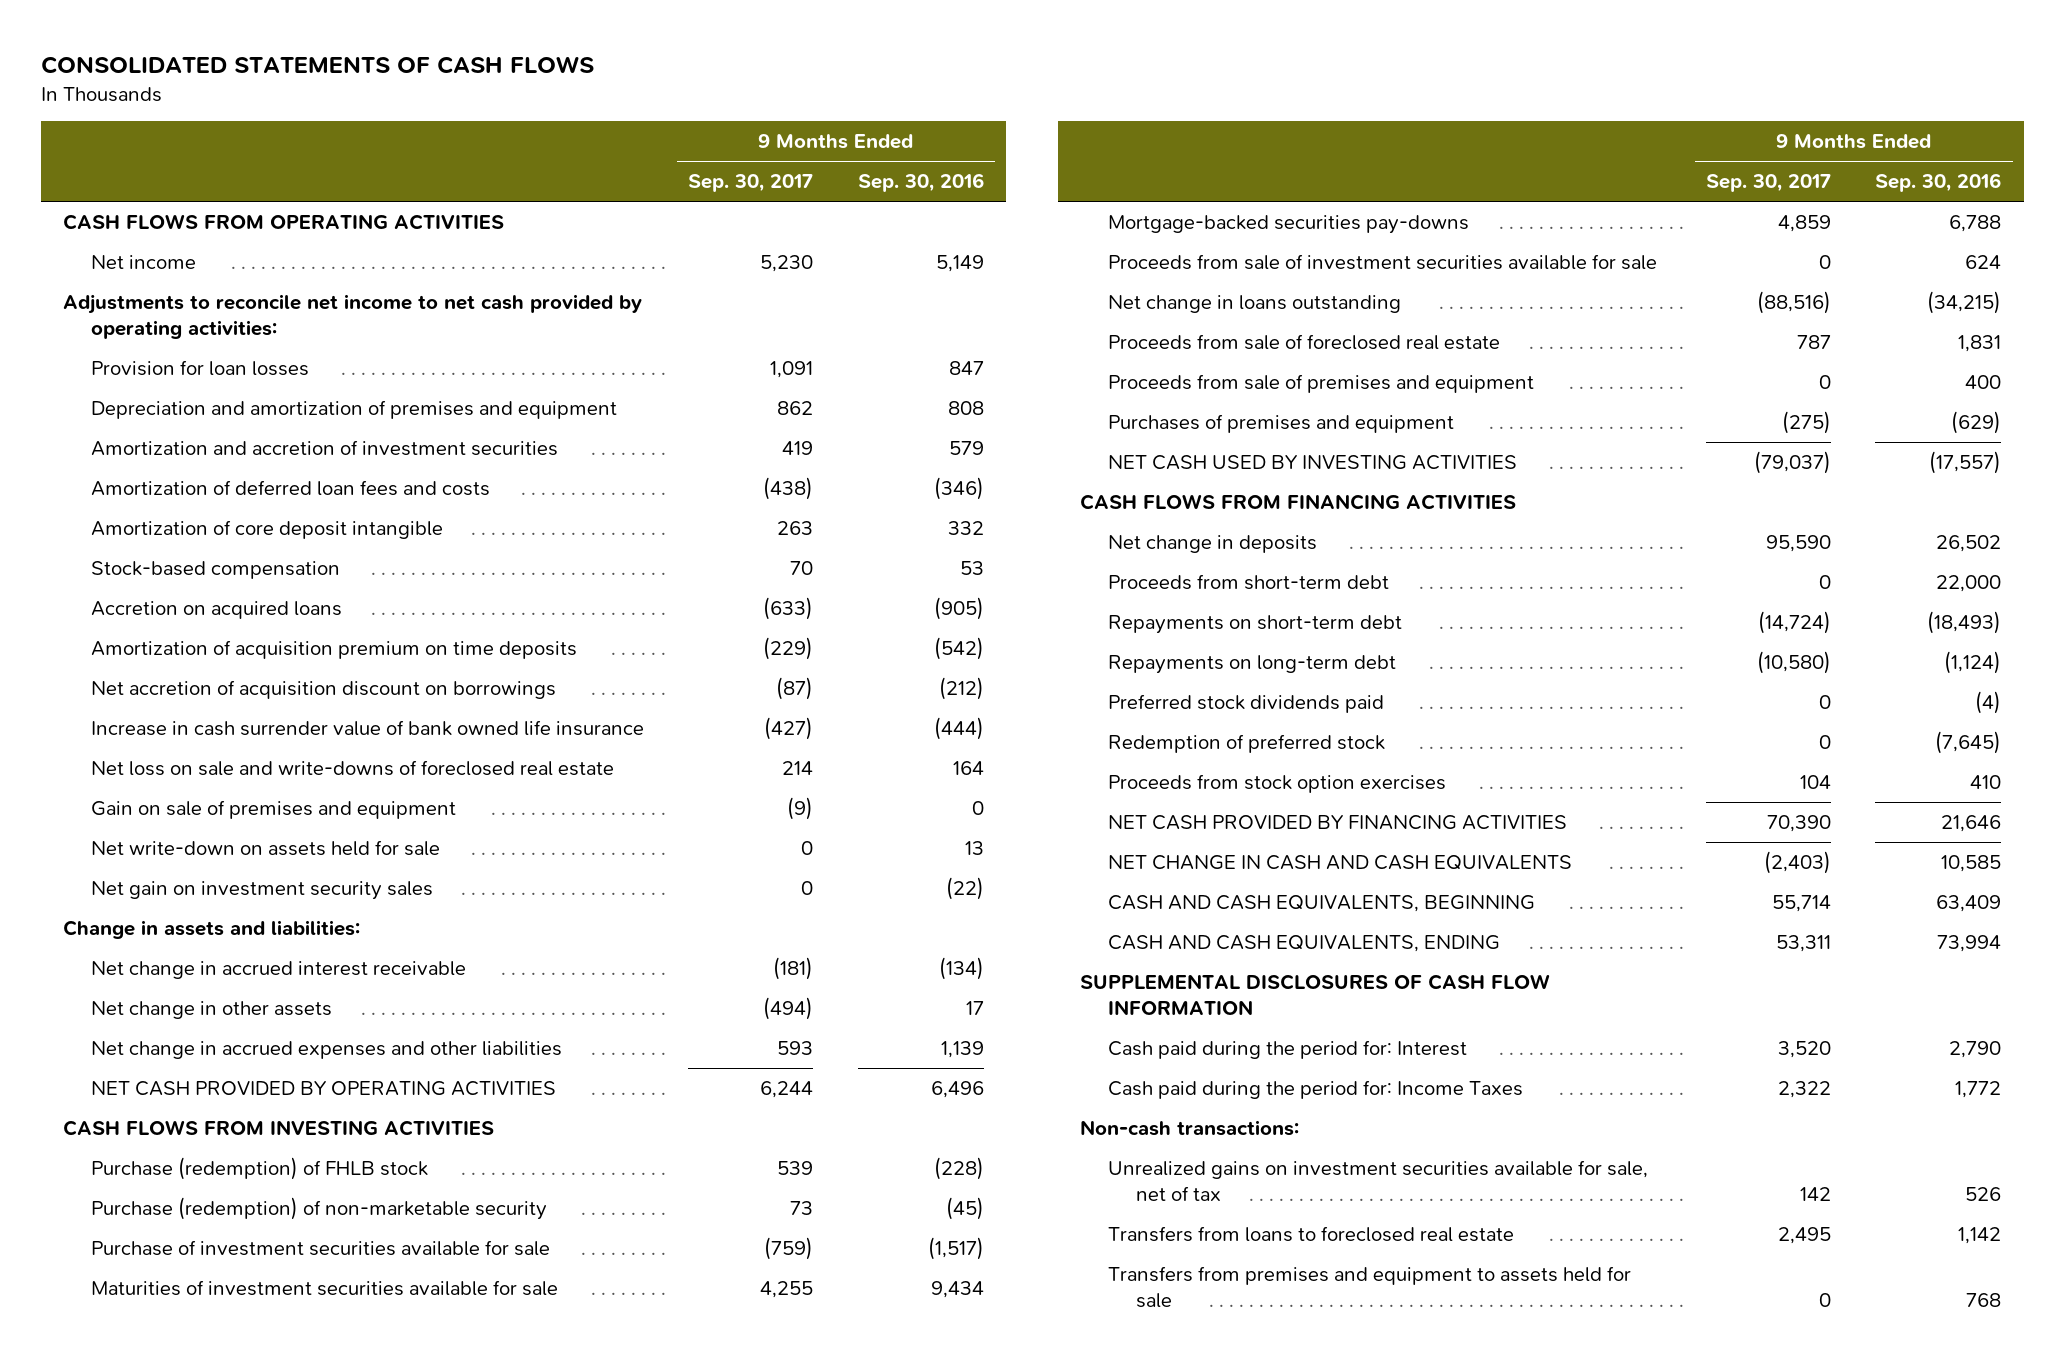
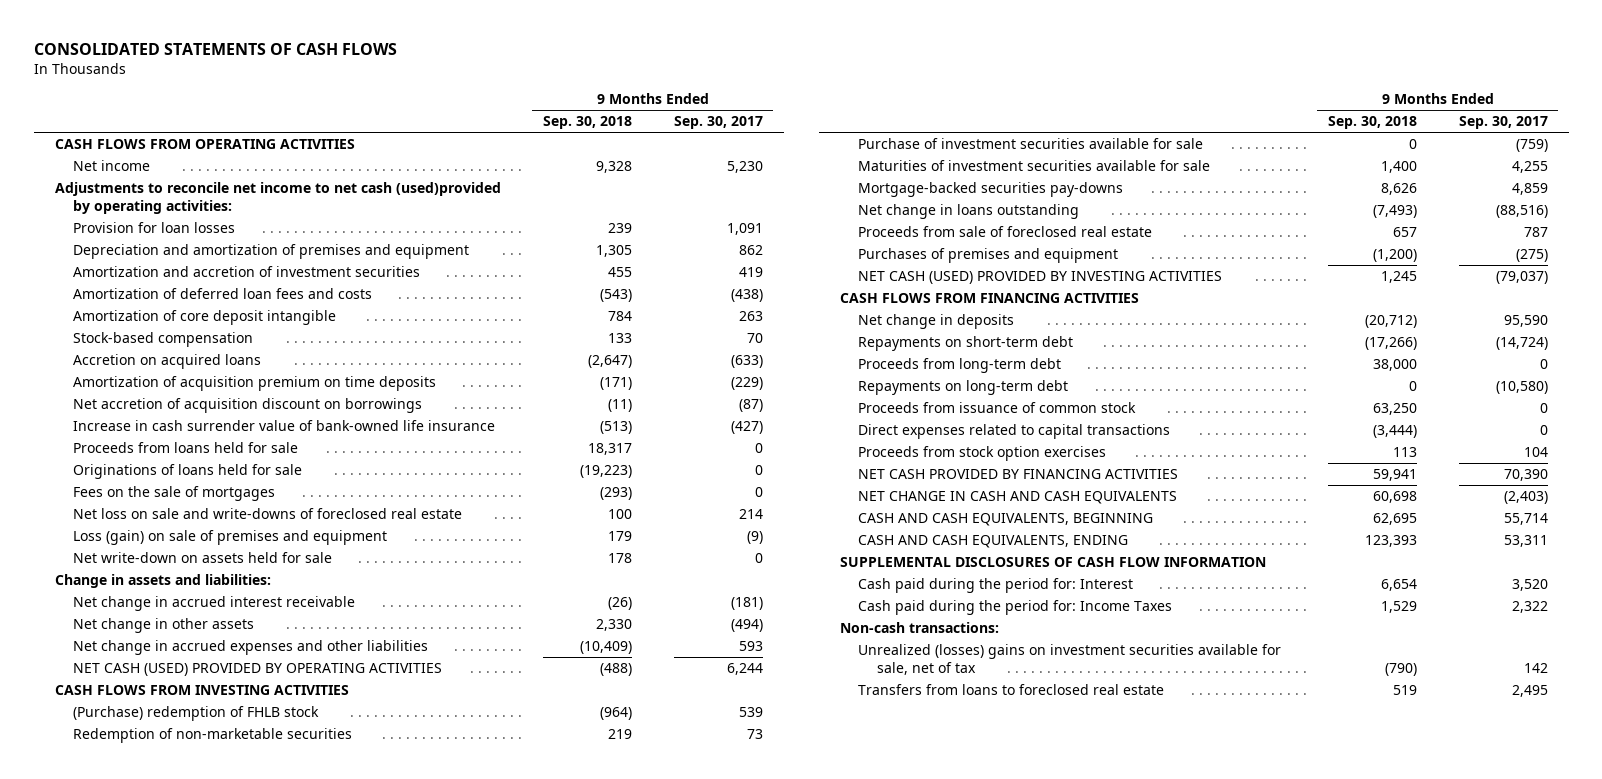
[857,173,984,193] Sep. 30, 2016 -> none
none -> [542,116,632,130] Sep. 30, 2018
[62,294,642,340] Adjustments to reconcile net income to net cash provided by operating activities: -> [54,182,501,214] Adjustments to reconcile net income to net cash (used)provided by operating activities:
[90,720,644,737] Increase in cash surrender value of bank owned life insurance -> [73,420,496,432] Increase in cash surrender value of bank-owned life insurance
none -> [73,442,299,454] Proceeds from loans held for sale
none -> [73,464,303,480] Originations of loans held for sale
none -> [73,486,276,502] Fees on the sale of mortgages
[90,800,456,820] Gain on sale of premises and equipment -> [73,530,388,546] Loss (gain) on sale of premises and equipment
[90,881,433,901] Net gain on investment security sales -> none
[90,1081,556,1097] NET CASH PROVIDED BY OPERATING ACTIVITIES -> [73,663,443,677] NET CASH (USED) PROVIDED BY OPERATING ACTIVITIES
[90,1157,428,1181] Purchase (redemption) of FHLB stock -> [73,706,320,722] (Purchase) redemption of FHLB stock
[90,1197,547,1221] Purchase (redemption) of non-marketable security -> [73,728,353,744] Redemption of non-marketable securities
[1108,254,1658,271] Proceeds from sale of investment securities available for sale -> none
[1108,374,1535,394] Proceeds from sale of premises and equipment -> none
[1108,455,1518,471] NET CASH USED BY INVESTING ACTIVITIES -> [858,271,1223,285] NET CASH (USED) PROVIDED BY INVESTING ACTIVITIES
[1108,574,1390,591] Proceeds from short-term debt -> none
none -> [858,358,1062,374] Proceeds from long-term debt
[1108,694,1385,714] Preferred stock dividends paid -> none
[1108,734,1386,754] Redemption of preferred stock -> none
none -> [858,402,1137,414] Proceeds from issuance of common stock
none -> [858,424,1171,440] Direct expenses related to capital transactions
[1108,1160,1649,1202] Unrealized gains on investment securities available for sale, net of tax -> [858,644,1282,675] Unrealized (losses) gains on investment securities available for sale, net of tax
[1108,1266,1632,1309] Transfers from premises and equipment to assets held for sale -> none

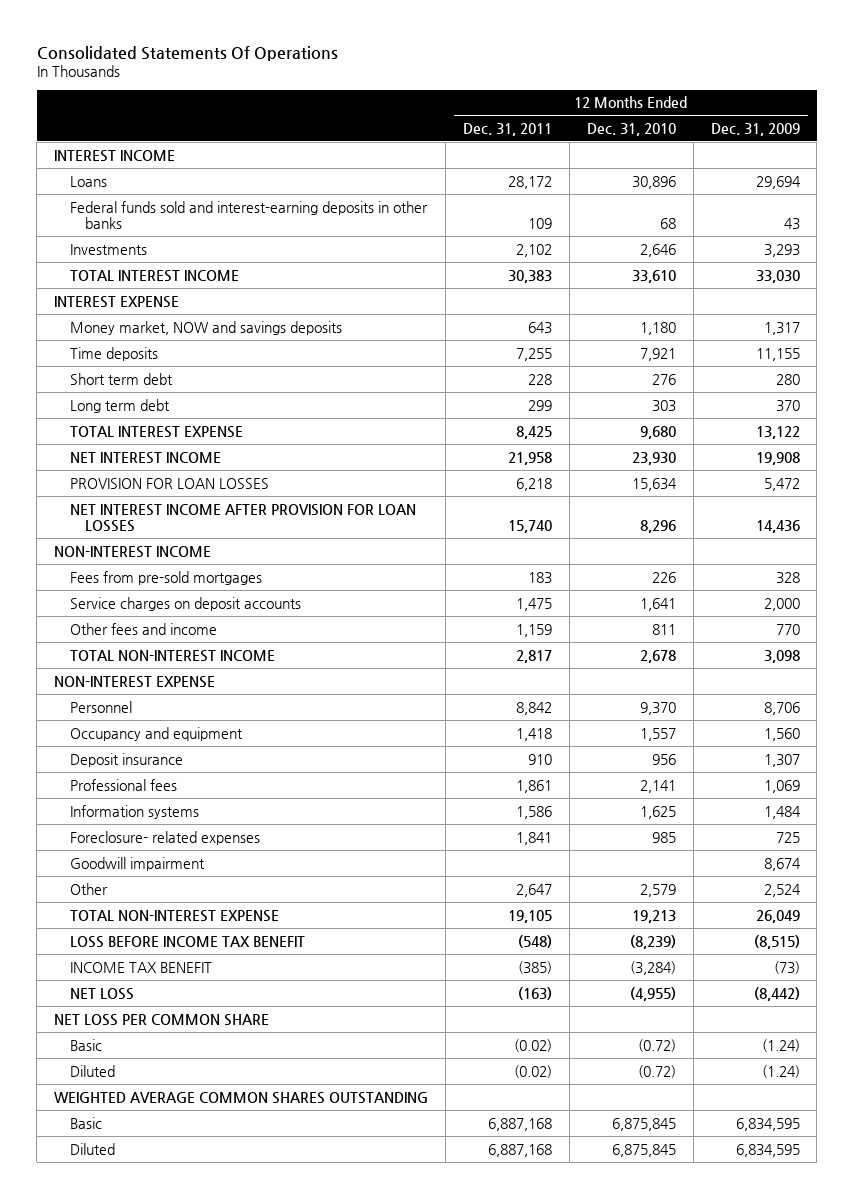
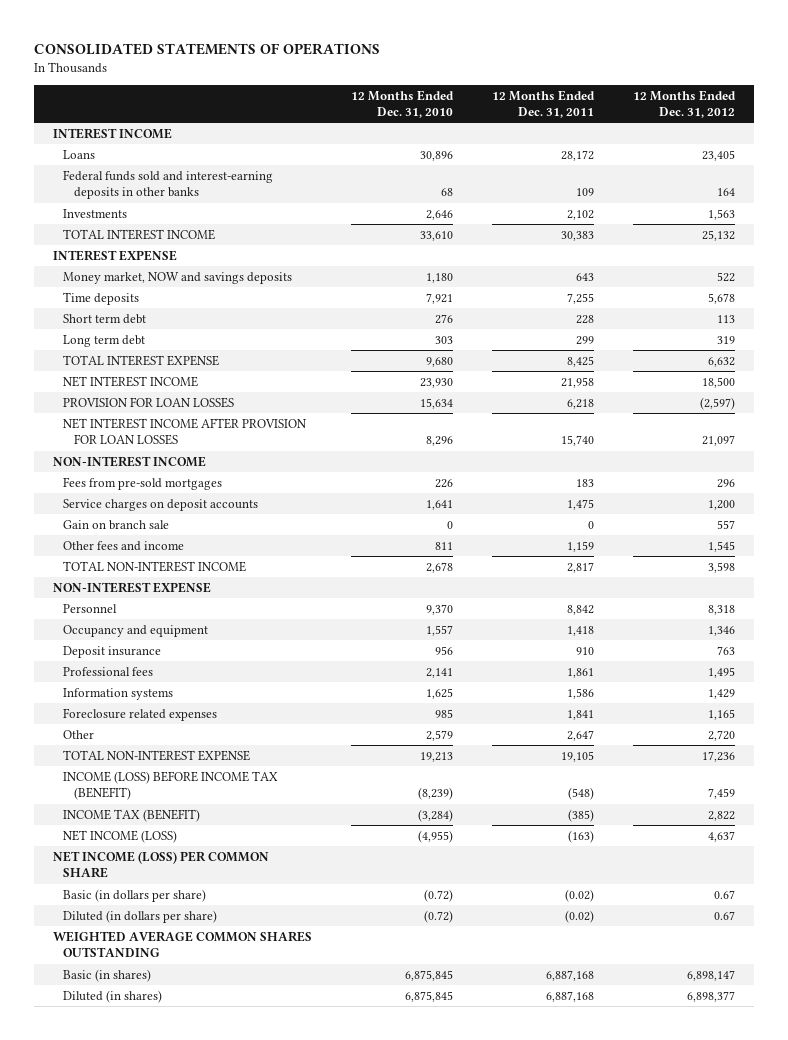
[36,45,338,61] Consolidated Statements Of Operations -> [33,42,380,55] CONSOLIDATED STATEMENTS OF OPERATIONS
[710,122,800,136] Dec. 31, 2009 -> none
none -> [632,89,736,118] 12 Months Ended Dec. 31, 2012
none -> [63,519,170,530] Gain on branch sale
[69,856,205,871] Goodwill impairment -> none
[69,830,260,845] Foreclosure- related expenses -> [63,707,218,721] Foreclosure related expenses
[69,935,305,948] LOSS BEFORE INCOME TAX BENEFIT -> [63,770,279,801] INCOME (LOSS) BEFORE INCOME TAX (BENEFIT)
[69,961,212,973] INCOME TAX BENEFIT -> [63,808,201,822] INCOME TAX (BENEFIT)
[69,987,134,1000] NET LOSS -> [63,829,178,843] NET INCOME (LOSS)
[54,1013,270,1026] NET LOSS PER COMMON SHARE -> [53,850,270,879] NET INCOME (LOSS) PER COMMON SHARE
[69,1038,102,1051] Basic -> [63,888,207,902] Basic (in dollars per share)
[69,1064,115,1077] Diluted -> [63,909,218,923] Diluted (in dollars per share)
[69,1116,102,1129] Basic -> [63,968,152,982] Basic (in shares)
[69,1142,115,1155] Diluted -> [63,989,163,1003] Diluted (in shares)

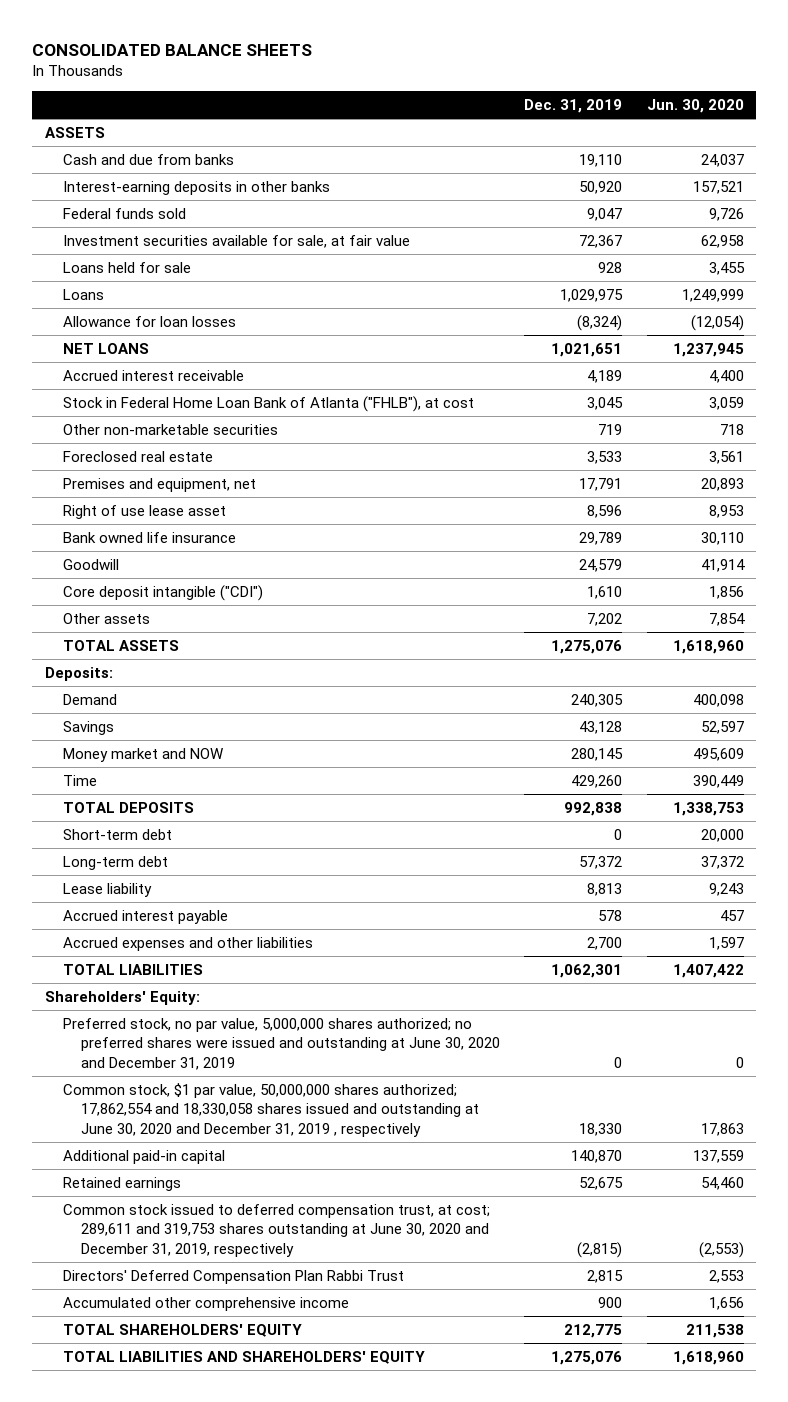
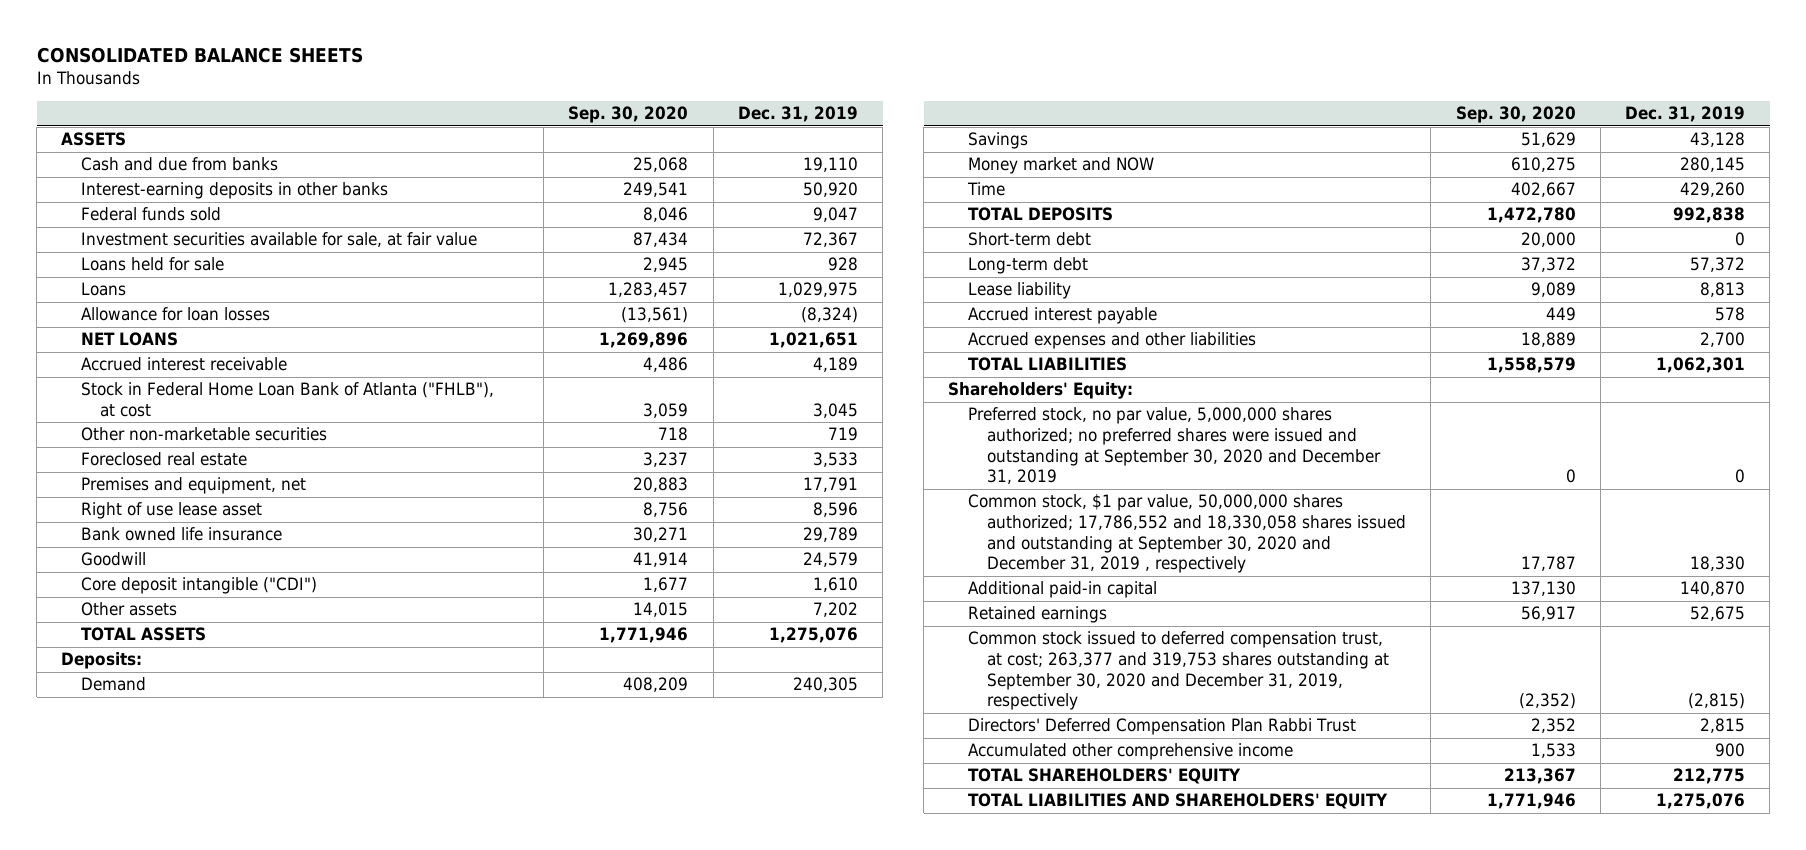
[646,98,744,113] Jun. 30, 2020 -> none
none -> [568,106,689,124] Sep. 30, 2020
[62,1017,500,1070] Preferred stock, no par value, 5,000,000 shares authorized; no preferred shares were issued and outstanding at June 30, 2020 and December 31, 2019 -> [967,407,1382,485] Preferred stock, no par value, 5,000,000 shares authorized; no preferred shares were issued and outstanding at September 30, 2020 and December 31, 2019
[62,1082,479,1137] Common stock, $1 par value, 50,000,000 shares authorized; 17,862,554 and 18,330,058 shares issued and outstanding at June 30, 2020 and December 31, 2019 , respectively -> [967,494,1407,574] Common stock, $1 par value, 50,000,000 shares authorized; 17,786,552 and 18,330,058 shares issued and outstanding at September 30, 2020 and December 31, 2019 , respectively
[62,1203,490,1257] Common stock issued to deferred compensation trust, at cost; 289,611 and 319,753 shares outstanding at June 30, 2020 and December 31, 2019, respectively -> [967,631,1390,711] Common stock issued to deferred compensation trust, at cost; 263,377 and 319,753 shares outstanding at September 30, 2020 and December 31, 2019, respectively

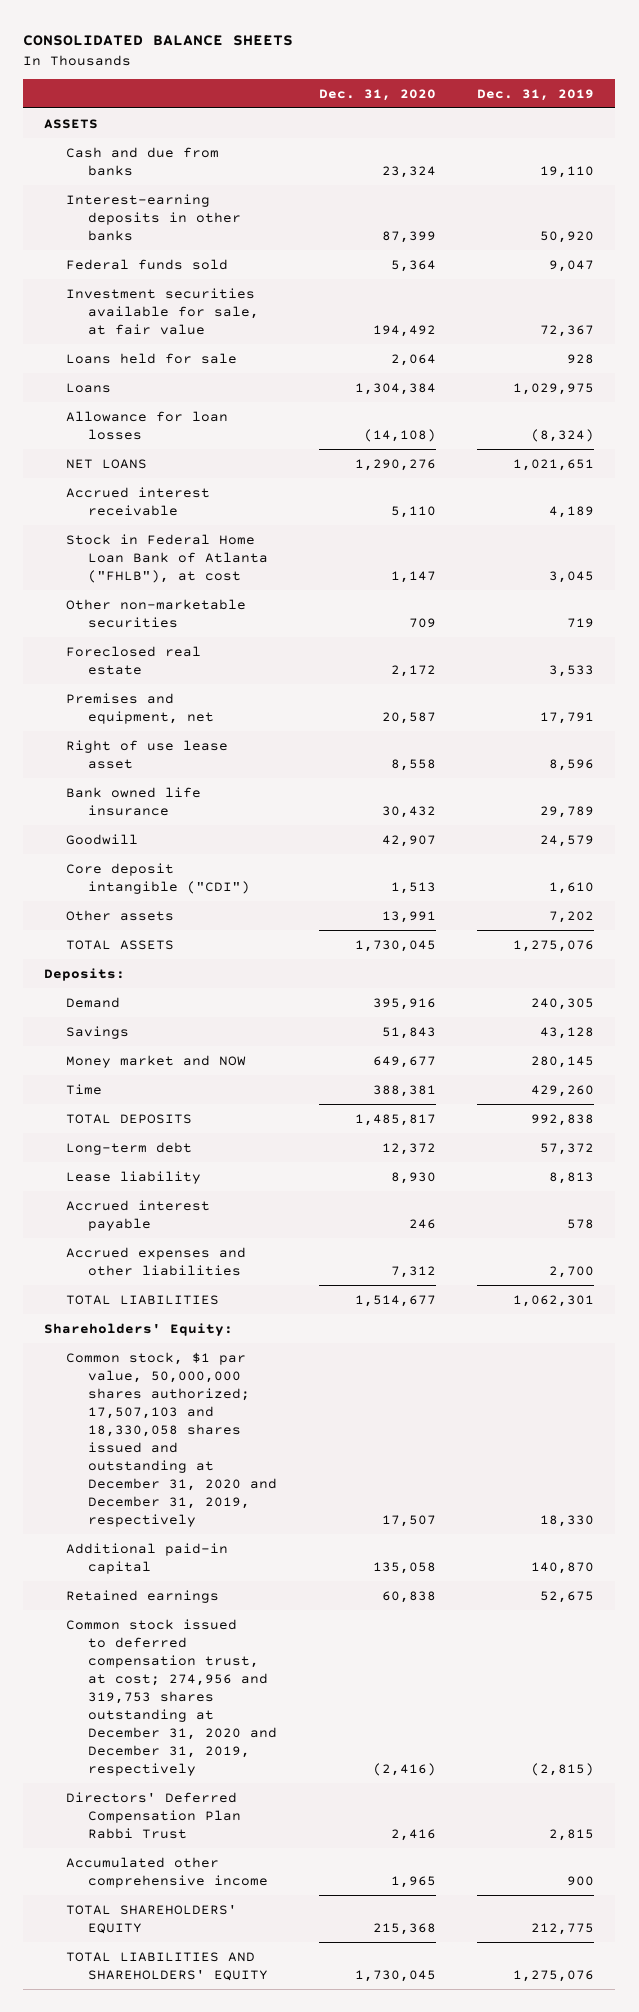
[568,106,689,124] Sep. 30, 2020 -> none
none -> [318,88,436,101] Dec. 31, 2020
[967,232,1091,247] Short-term debt -> none
[967,407,1382,485] Preferred stock, no par value, 5,000,000 shares authorized; no preferred shares were issued and outstanding at September 30, 2020 and December 31, 2019 -> none
[967,494,1407,574] Common stock, $1 par value, 50,000,000 shares authorized; 17,786,552 and 18,330,058 shares issued and outstanding at September 30, 2020 and December 31, 2019 , respectively -> [65,1351,277,1528] Common stock, $1 par value, 50,000,000 shares authorized; 17,507,103 and 18,330,058 shares issued and outstanding at December 31, 2020 and December 31, 2019, respectively
[967,631,1390,711] Common stock issued to deferred compensation trust, at cost; 263,377 and 319,753 shares outstanding at September 30, 2020 and December 31, 2019, respectively -> [65,1618,277,1777] Common stock issued to deferred compensation trust, at cost; 274,956 and 319,753 shares outstanding at December 31, 2020 and December 31, 2019, respectively

